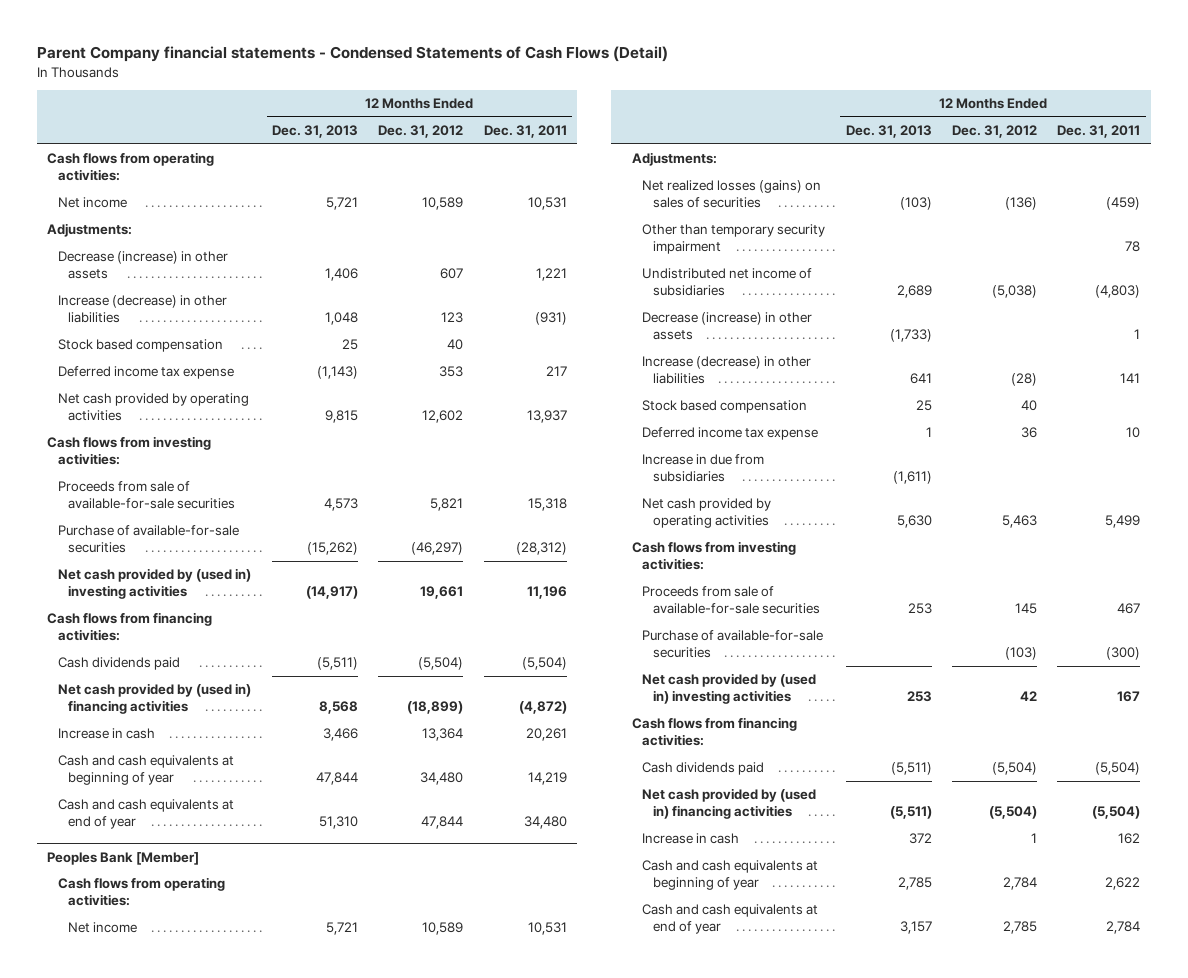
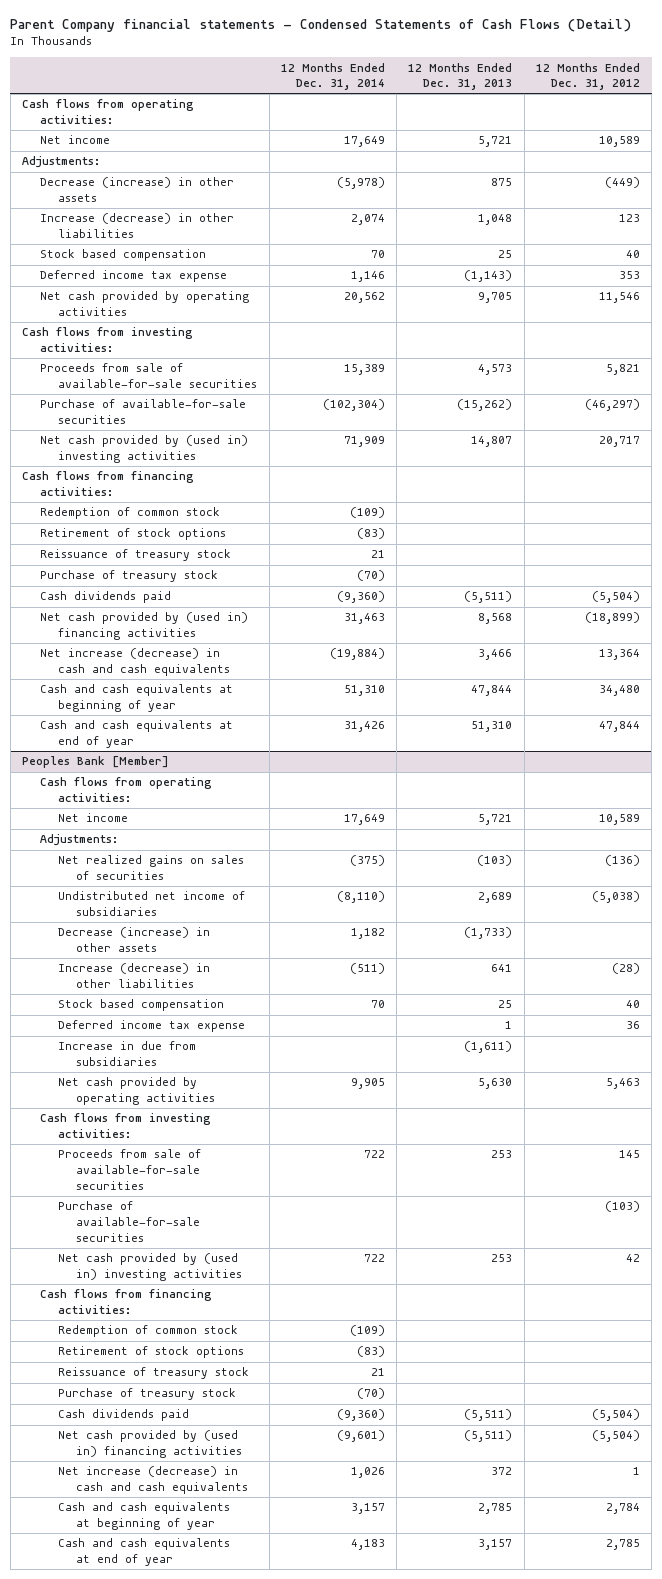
[483,125,567,139] Dec. 31, 2011 -> none
none -> [280,62,385,91] 12 Months Ended Dec. 31, 2014
[324,268,358,282] 1,406 -> [491,178,513,187] 875
[440,268,464,280] 607 -> [605,177,641,189] (449)
[324,410,358,424] 9,815 -> [478,292,513,304] 9,705
[422,410,464,424] 12,602 -> [599,292,641,304] 11,546
[305,586,358,600] (14,917) -> [471,436,513,448] 14,807
[420,586,464,600] 19,661 -> [599,436,641,448] 20,717
none -> [40,507,221,520] Redemption of common stock
none -> [40,528,227,541] Retirement of stock options
none -> [40,549,232,562] Reissuance of treasury stock
none -> [40,570,219,583] Purchase of treasury stock
[57,728,155,740] Increase in cash -> [40,648,231,677] Net increase (decrease) in cash and cash equivalents
[642,224,826,255] Other than temporary security impairment -> none
[642,180,822,209] Net realized losses (gains) on sales of securities -> [58,855,245,881] Net realized gains on sales of securities
none -> [58,1325,239,1338] Redemption of common stock
none -> [58,1346,245,1359] Retirement of stock options
none -> [58,1367,250,1380] Reissuance of treasury stock
none -> [58,1388,237,1401] Purchase of treasury stock
[642,833,740,845] Increase in cash -> [58,1466,249,1495] Net increase (decrease) in cash and cash equivalents

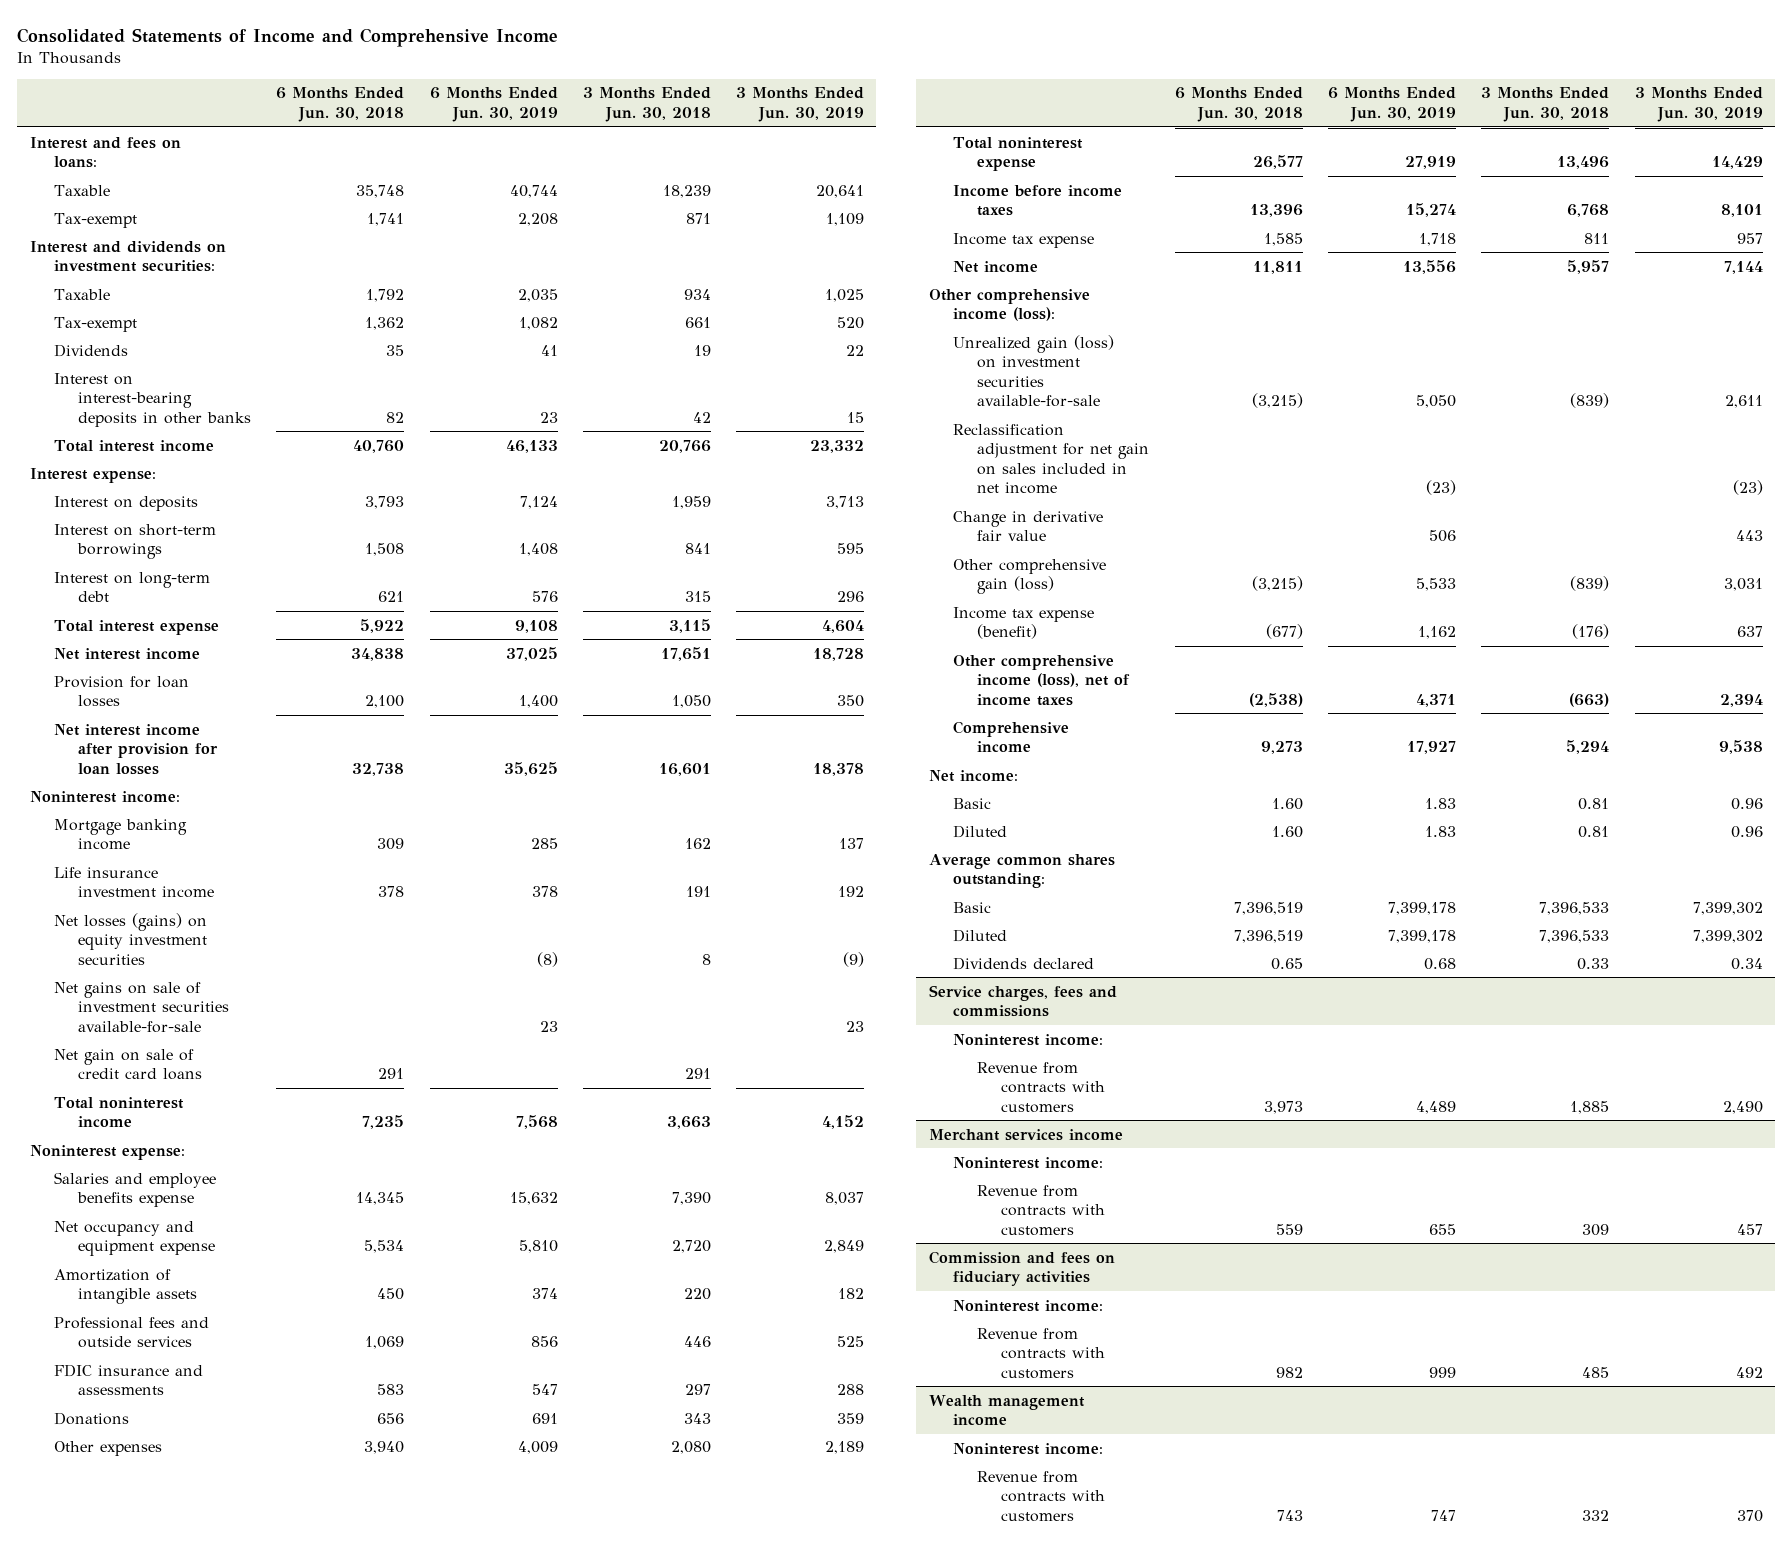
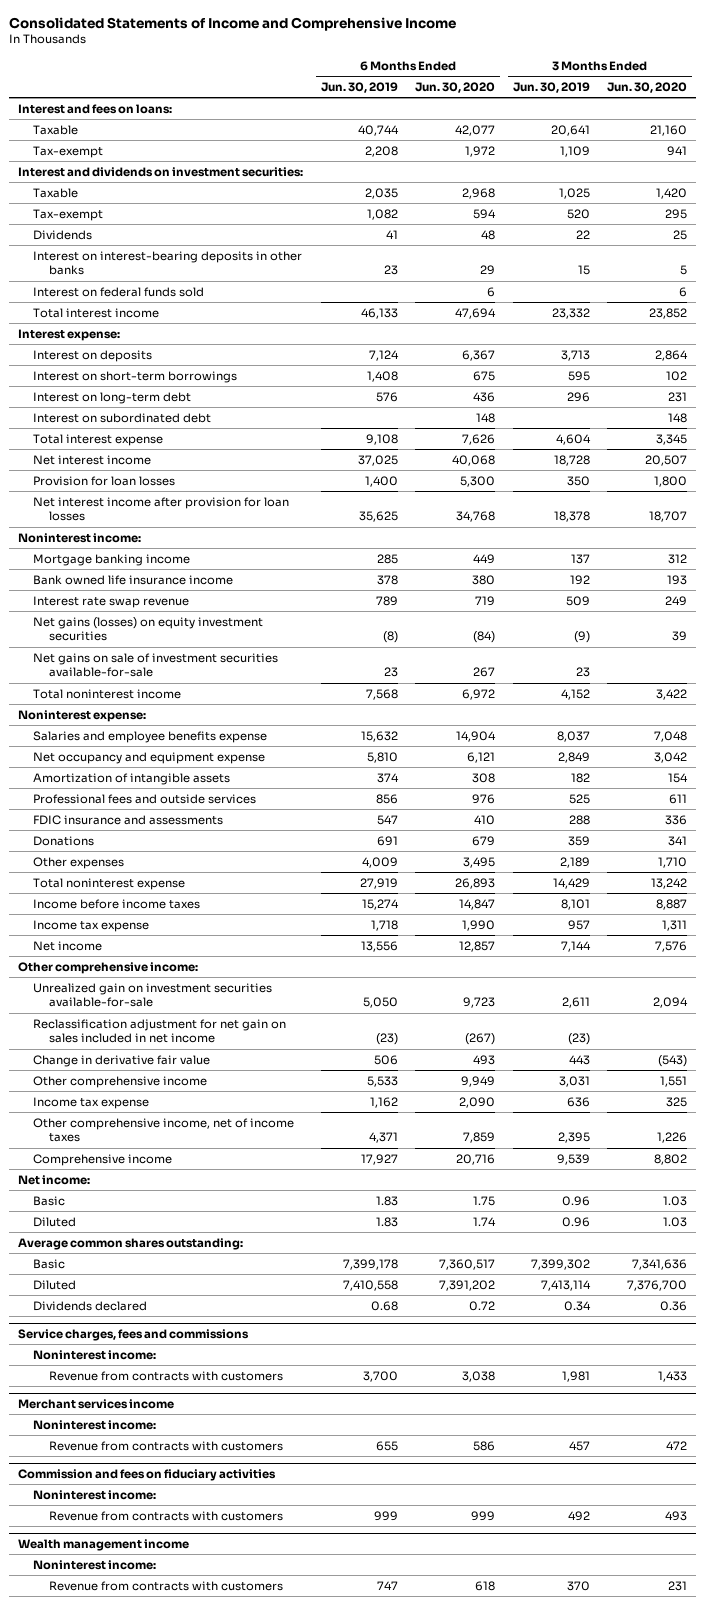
[276,87,405,122] 6 Months Ended Jun. 30, 2018 -> none
[582,87,711,122] 3 Months Ended Jun. 30, 2018 -> none
none -> [415,81,496,93] Jun. 30, 2020
none -> [607,81,688,93] Jun. 30, 2020
none -> [33,286,205,297] Interest on federal funds sold
none -> [33,412,212,423] Interest on subordinated debt
[54,866,215,899] Life insurance investment income -> [33,574,234,585] Bank owned life insurance income
none -> [33,595,190,608] Interest rate swap revenue
[54,912,208,965] Net losses (gains) on equity investment securities -> [33,616,264,642] Net gains (losses) on equity investment securities
[54,1048,203,1081] Net gain on sale of credit card loans -> none
[928,288,1090,322] Other comprehensive income (loss): -> [18,961,199,974] Other comprehensive income:
[952,334,1114,408] Unrealized gain (loss) on investment securities available-for-sale -> [33,982,273,1008] Unrealized gain on investment securities available-for-sale
[952,558,1106,595] Other comprehensive gain (loss) -> [33,1075,208,1088] Other comprehensive income
[952,606,1094,640] Income tax expense (benefit) -> [33,1096,150,1109] Income tax expense
[1736,626,1763,638] 637 -> [566,1096,590,1107] 636
[952,654,1131,706] Other comprehensive income (loss), net of income taxes -> [33,1117,295,1143] Other comprehensive income, net of income taxes
[1719,693,1763,707] 2,394 -> [557,1132,590,1144] 2,395
[1718,740,1763,755] 9,538 -> [556,1153,590,1165] 9,539
[1388,929,1457,943] 7,399,178 -> [342,1279,398,1291] 7,410,558
[1692,929,1763,943] 7,399,302 -> [540,1279,591,1291] 7,413,114
[1416,1100,1457,1114] 4,489 -> [362,1370,398,1382] 3,700
[1722,1100,1763,1114] 2,490 -> [561,1370,590,1382] 1,981

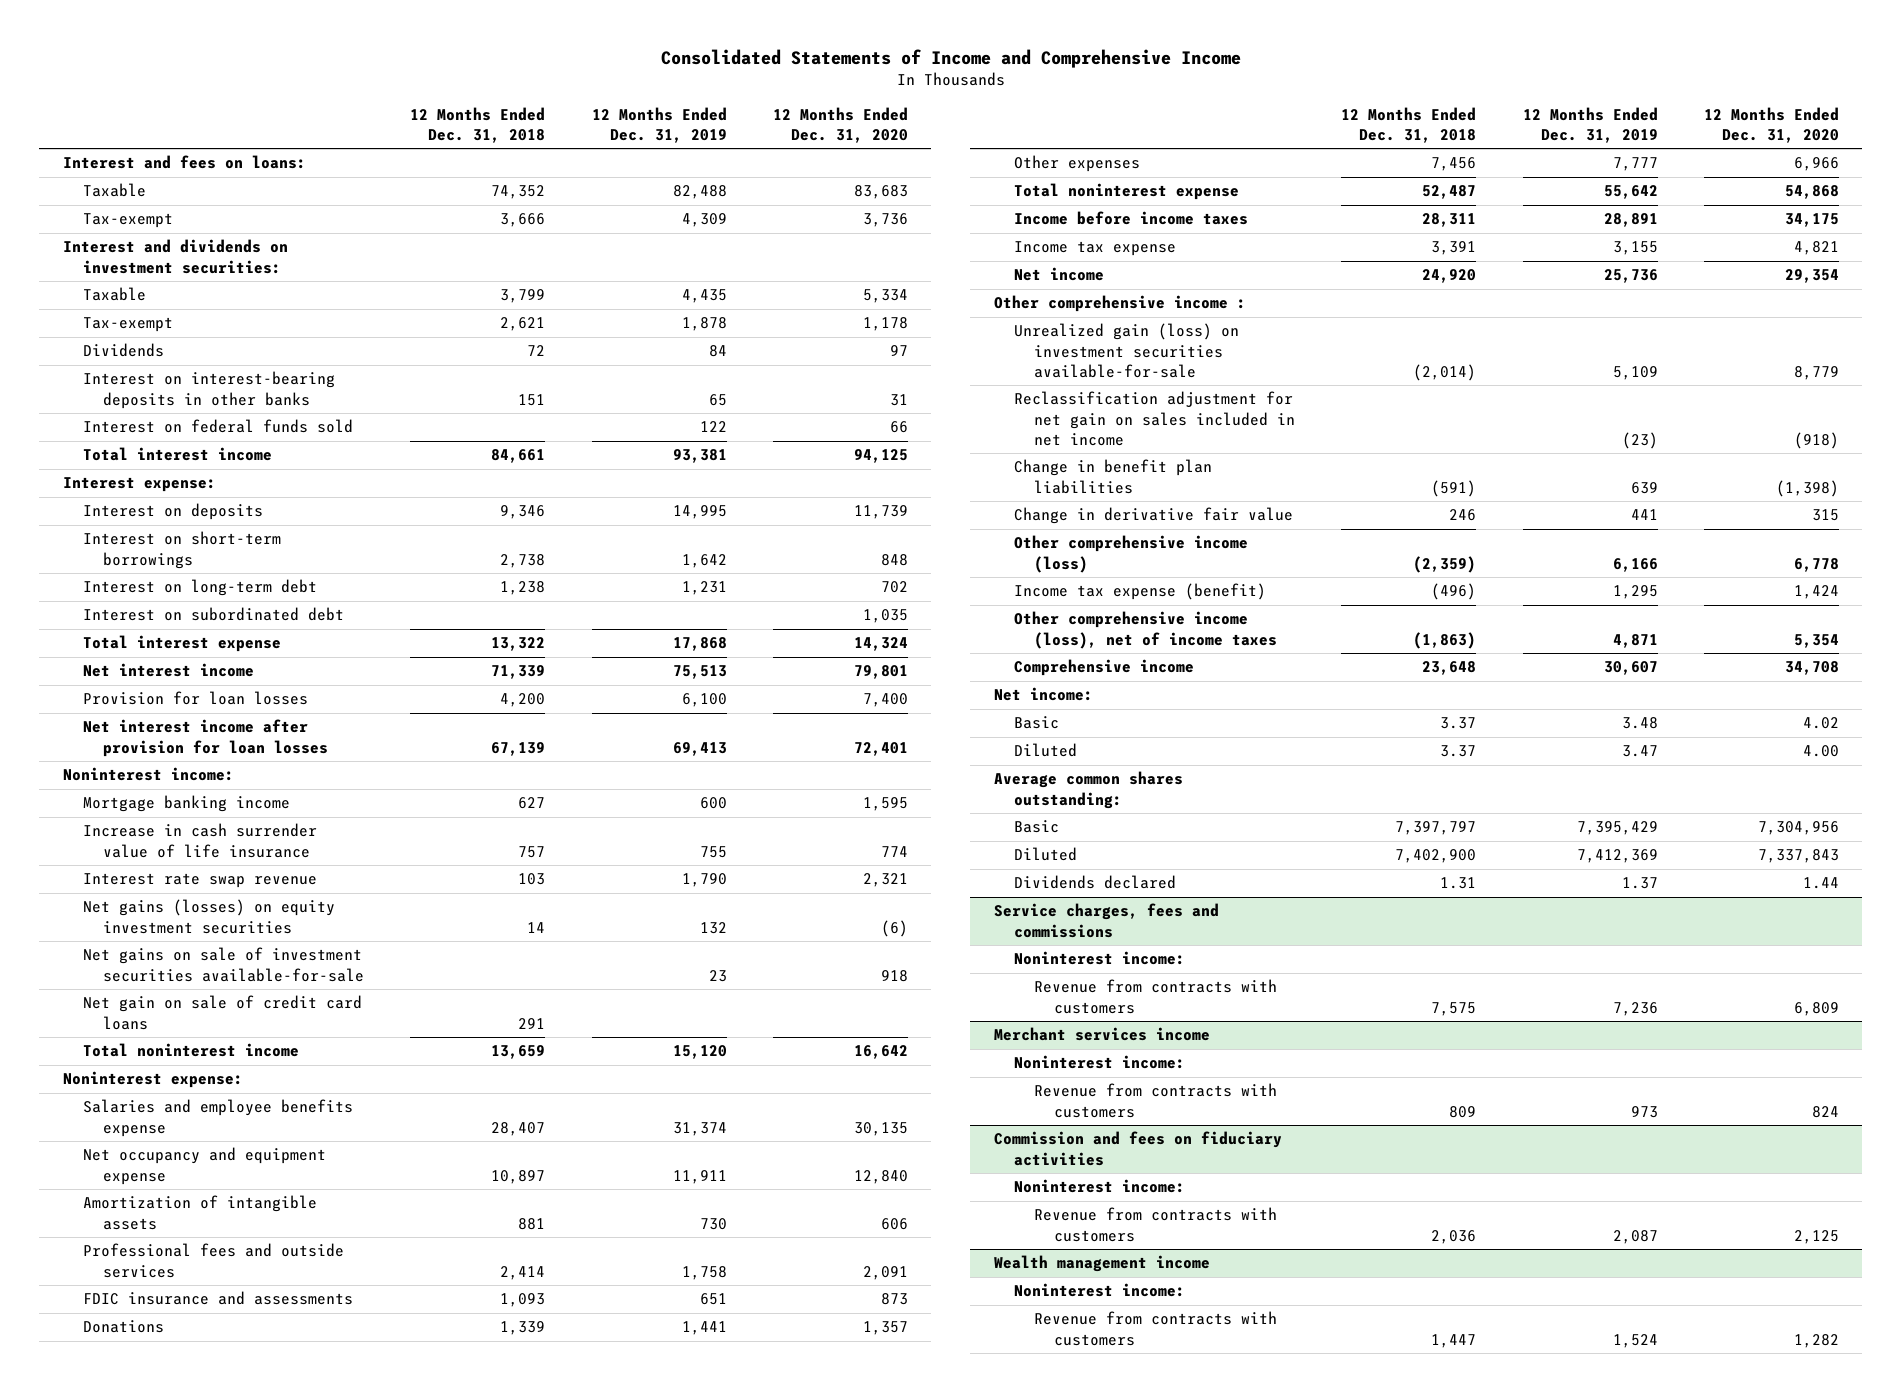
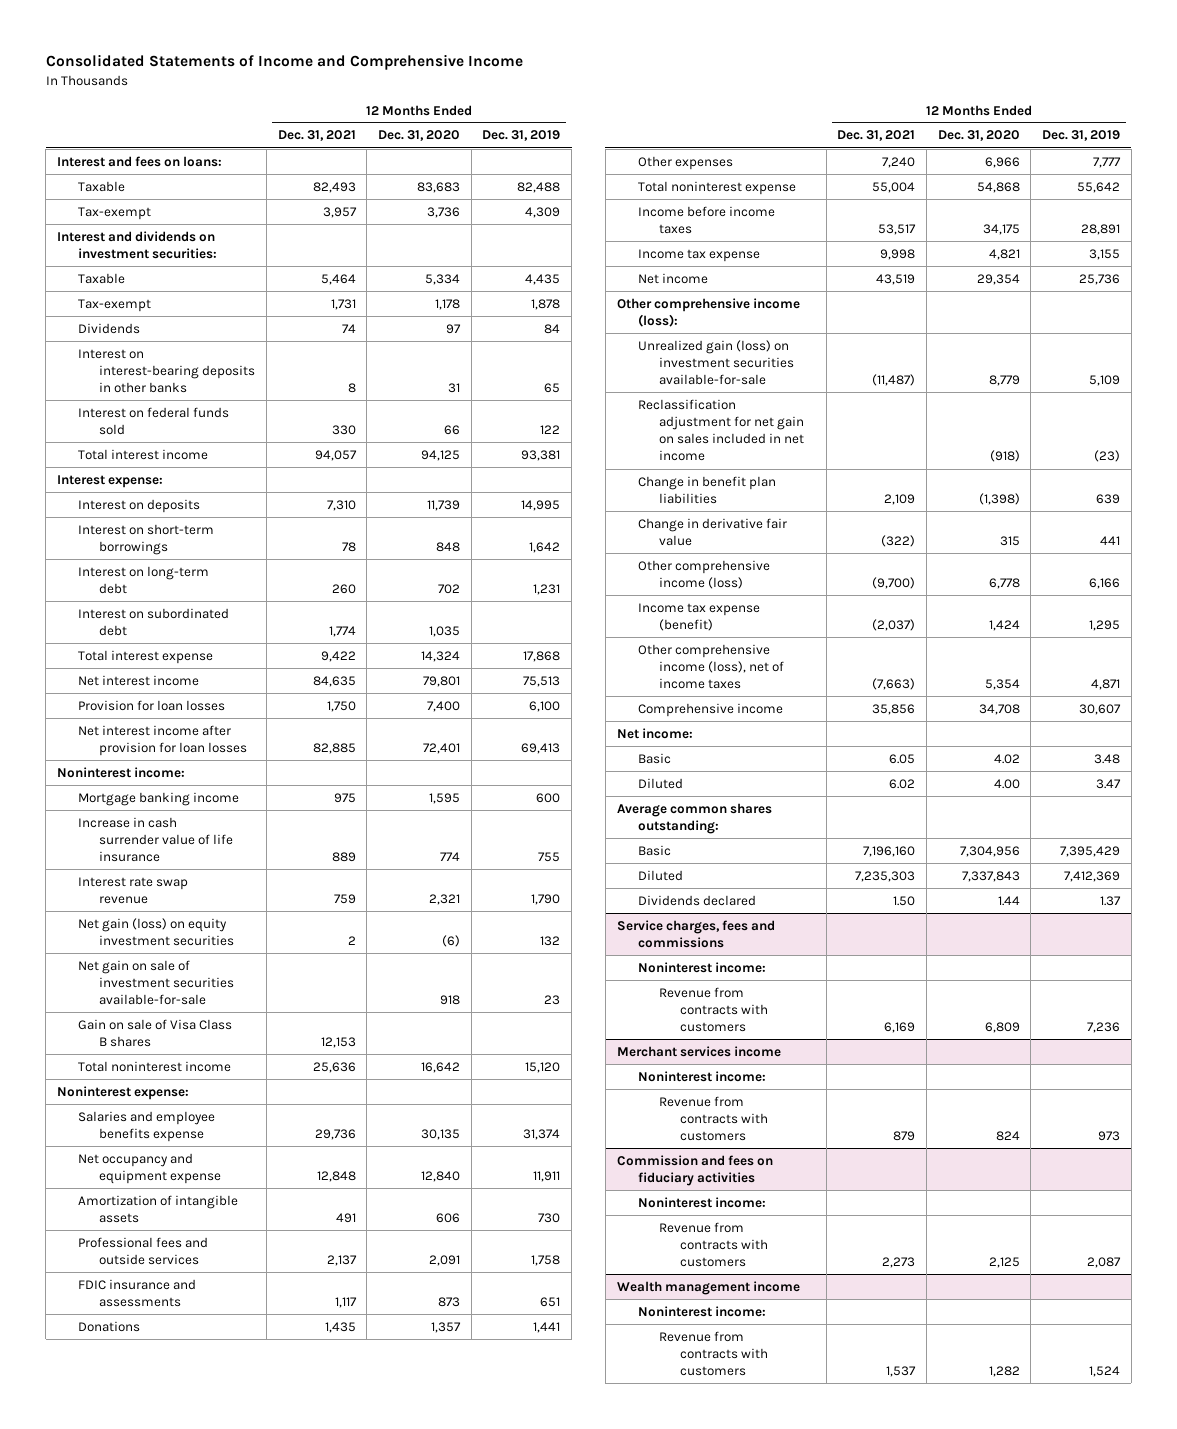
[410,106,546,143] 12 Months Ended Dec. 31, 2018 -> none
none -> [277,130,356,142] Dec. 31, 2021
[82,995,362,1030] Net gain on sale of credit card loans -> none
[82,899,335,934] Net gains (losses) on equity investment securities -> [77,917,235,946] Net gain (loss) on equity investment securities
[82,947,364,982] Net gains on sale of investment securities available-for-sale -> [77,959,235,1006] Net gain on sale of investment securities available-for-sale
none -> [77,1018,232,1047] Gain on sale of Visa Class B shares
[993,295,1246,313] Other comprehensive income : -> [616,297,800,327] Other comprehensive income (loss):

